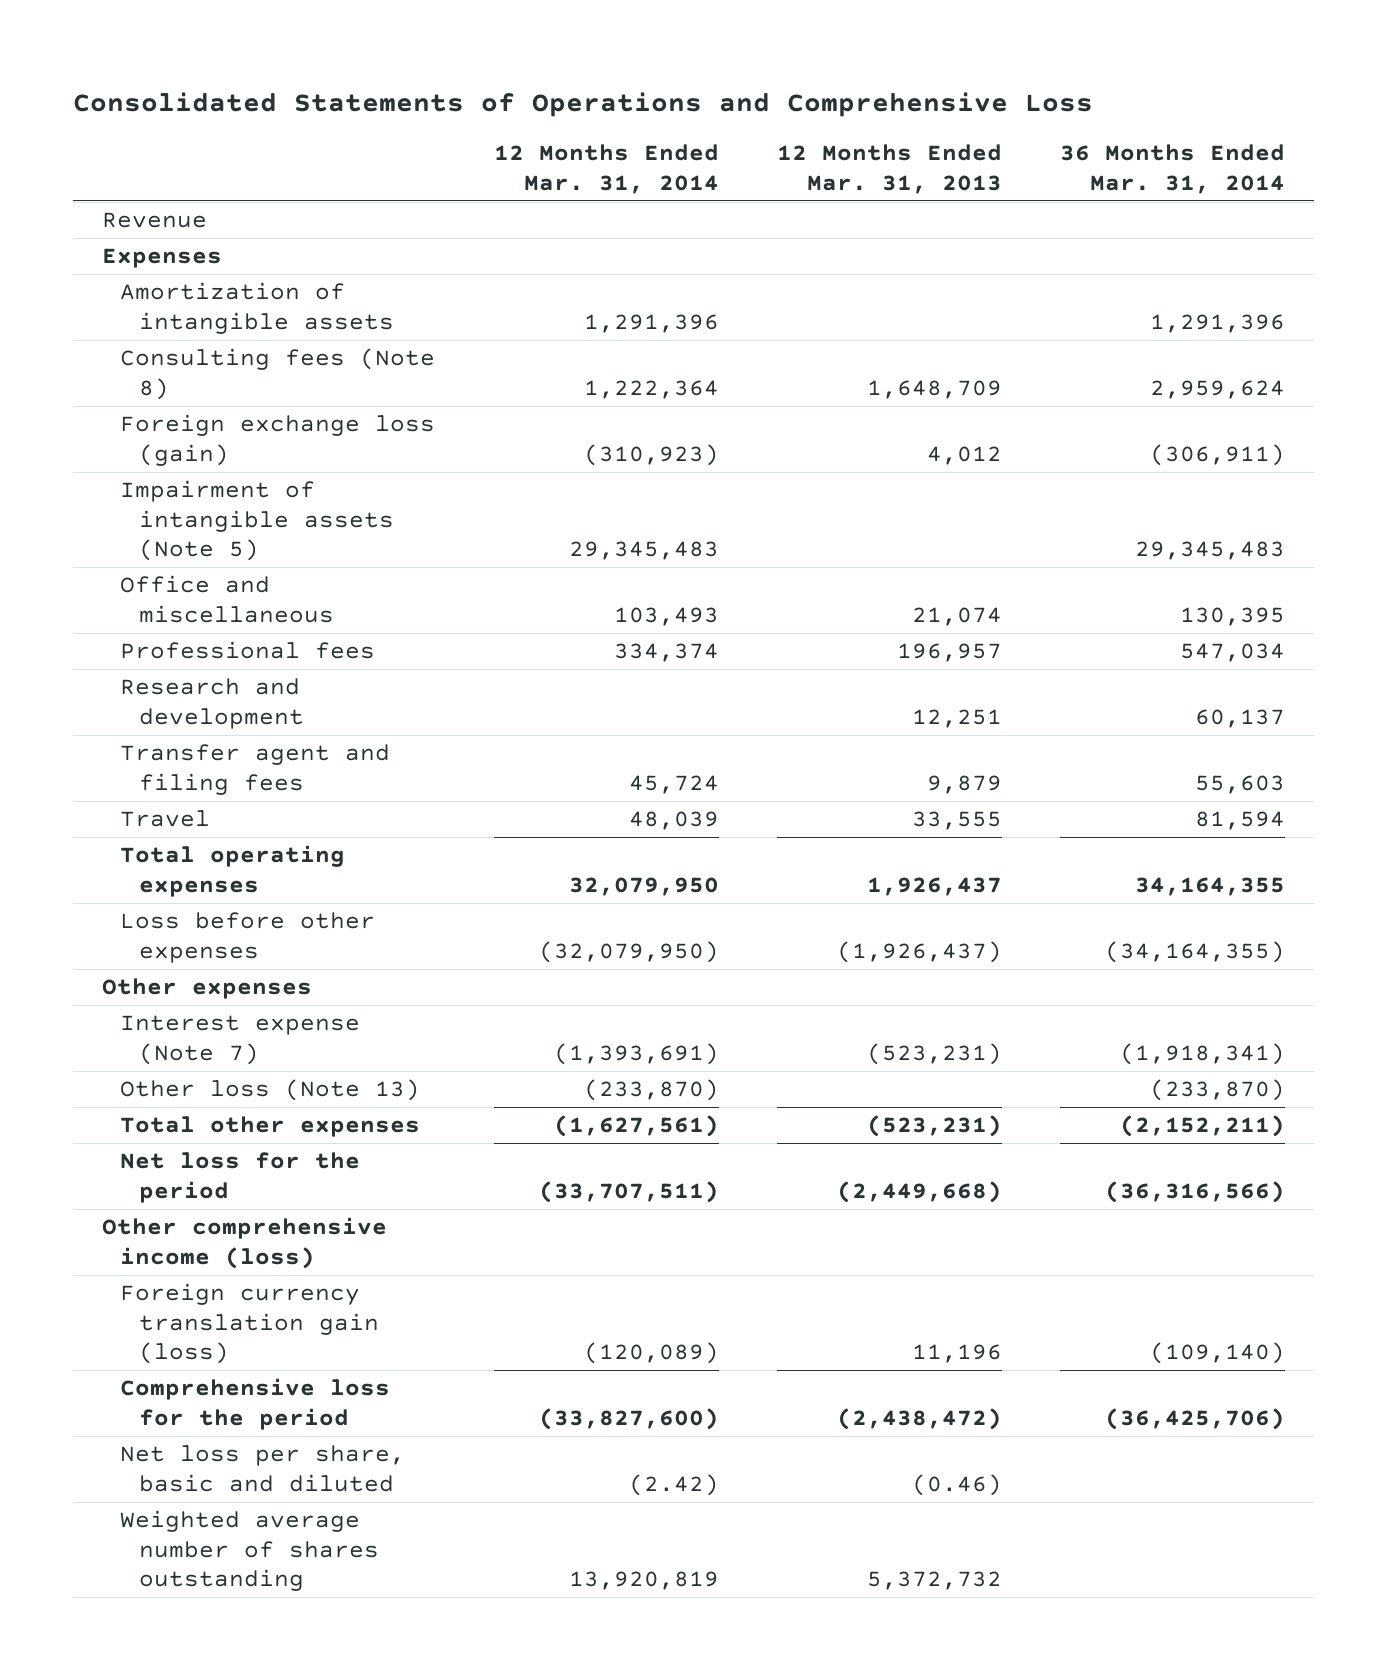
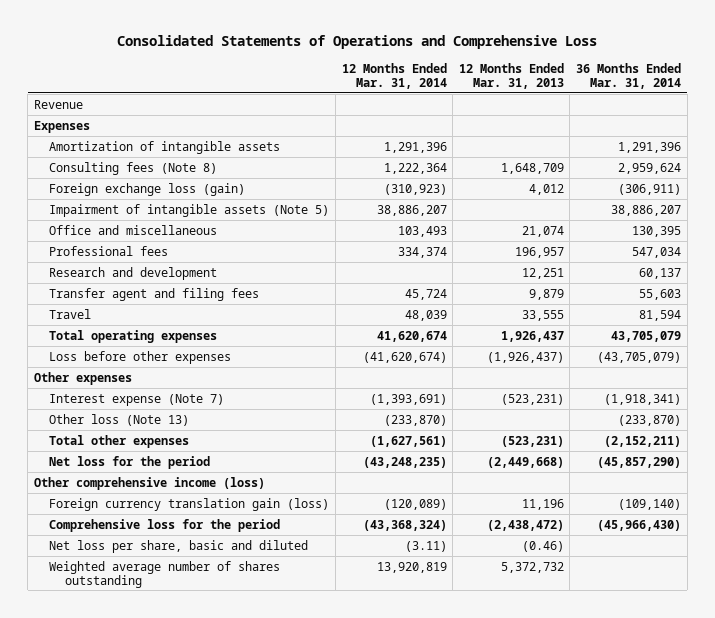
[568,541,719,561] 29,345,483 -> [376,204,447,216] 38,886,207
[1135,541,1286,561] 29,345,483 -> [610,204,681,216] 38,886,207
[568,876,719,896] 32,079,950 -> [376,330,447,342] 41,620,674
[1135,876,1286,896] 34,164,355 -> [610,330,681,342] 43,705,079
[538,940,719,963] (32,079,950) -> [362,351,447,363] (41,620,674)
[1105,940,1286,963] (34,164,355) -> [596,351,681,363] (43,705,079)
[538,1180,719,1203] (33,707,511) -> [362,456,447,468] (43,248,235)
[1105,1180,1286,1203] (36,316,566) -> [596,456,681,468] (45,857,290)
[538,1407,719,1430] (33,827,600) -> [362,519,447,531] (43,368,324)
[1105,1407,1286,1430] (36,425,706) -> [596,519,681,531] (45,966,430)
[628,1473,719,1496] (2.42) -> [404,540,447,552] (3.11)

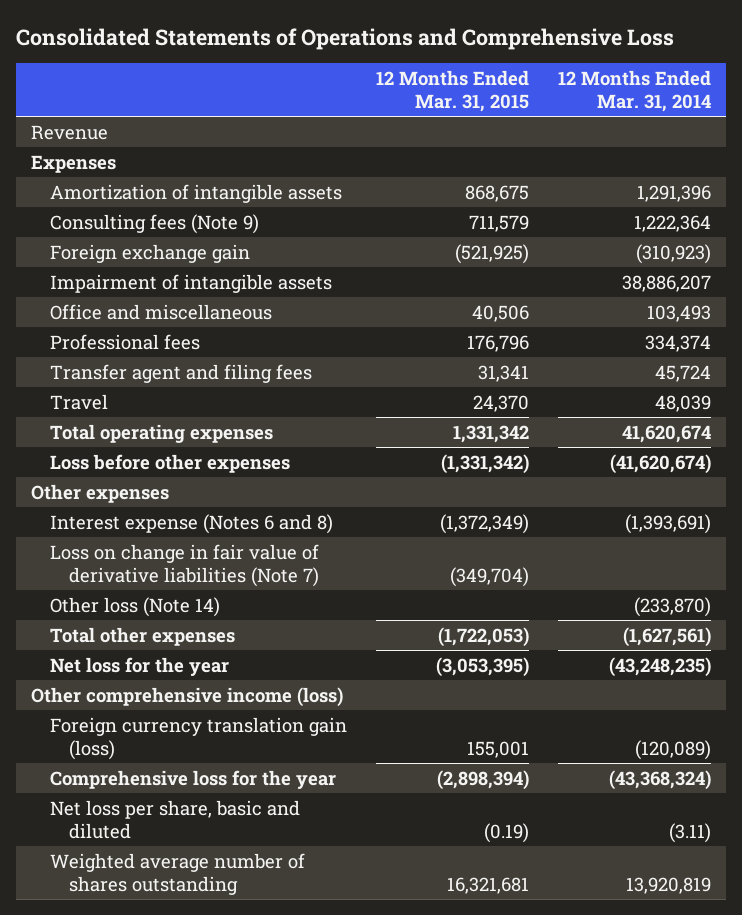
[458,62,564,89] 12 Months Ended Mar. 31, 2013 -> none
[575,62,681,89] 36 Months Ended Mar. 31, 2014 -> none
none -> [376,69,530,112] 12 Months Ended Mar. 31, 2015
[49,161,218,175] Consulting fees (Note 8) -> [49,213,259,234] Consulting fees (Note 9)
[49,182,246,196] Foreign exchange loss (gain) -> [49,243,250,263] Foreign exchange gain
[49,203,330,217] Impairment of intangible assets (Note 5) -> [49,273,332,293] Impairment of intangible assets
[49,266,218,280] Research and development -> none
[49,393,225,406] Interest expense (Note 7) -> [49,513,333,534] Interest expense (Notes 6 and 8)
none -> [49,543,320,587] Loss on change in fair value of derivative liabilities (Note 7)
[49,413,190,426] Other loss (Note 13) -> [49,596,220,617] Other loss (Note 14)
[49,455,211,469] Net loss for the period -> [49,656,229,676] Net loss for the year
[49,518,281,532] Comprehensive loss for the period -> [49,769,336,789] Comprehensive loss for the year

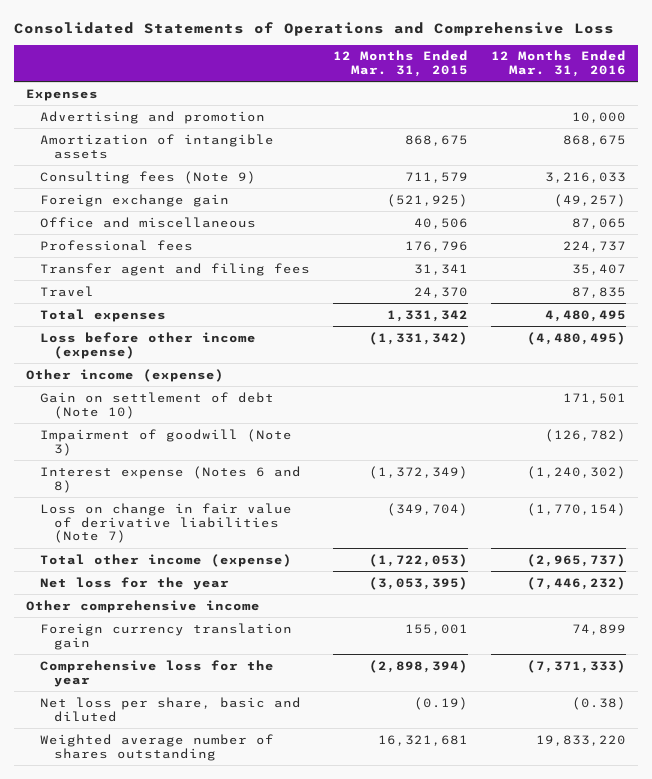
[558,69,712,112] 12 Months Ended Mar. 31, 2014 -> none
none -> [491,50,627,78] 12 Months Ended Mar. 31, 2016
[30,124,108,140] Revenue -> none
none -> [40,110,266,124] Advertising and promotion
[49,273,332,293] Impairment of intangible assets -> none
[49,423,273,443] Total operating expenses -> [40,308,167,322] Total expenses
[49,453,290,473] Loss before other expenses -> [40,331,257,359] Loss before other income (expense)
[30,483,169,503] Other expenses -> [25,368,224,382] Other income (expense)
none -> [40,391,275,419] Gain on settlement of debt (Note 10)
none -> [40,428,293,456] Impairment of goodwill (Note 3)
[49,596,220,617] Other loss (Note 14) -> none
[49,626,235,646] Total other expenses -> [40,553,293,567] Total other income (expense)
[30,686,343,707] Other comprehensive income (loss) -> [25,599,260,613] Other comprehensive income
[49,716,347,760] Foreign currency translation gain (loss) -> [40,622,293,650] Foreign currency translation gain

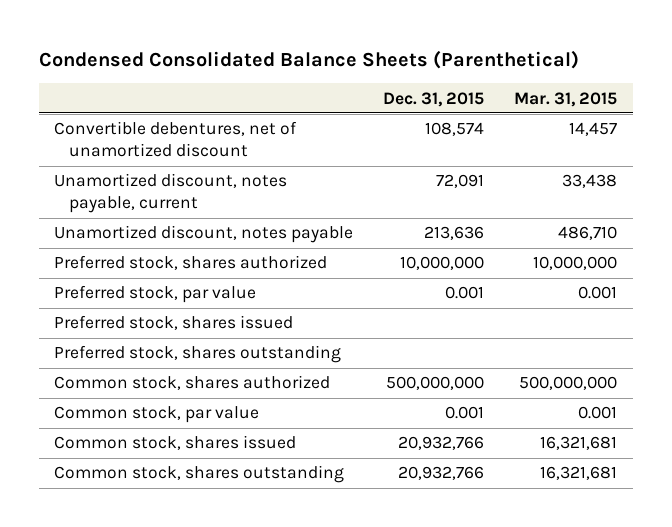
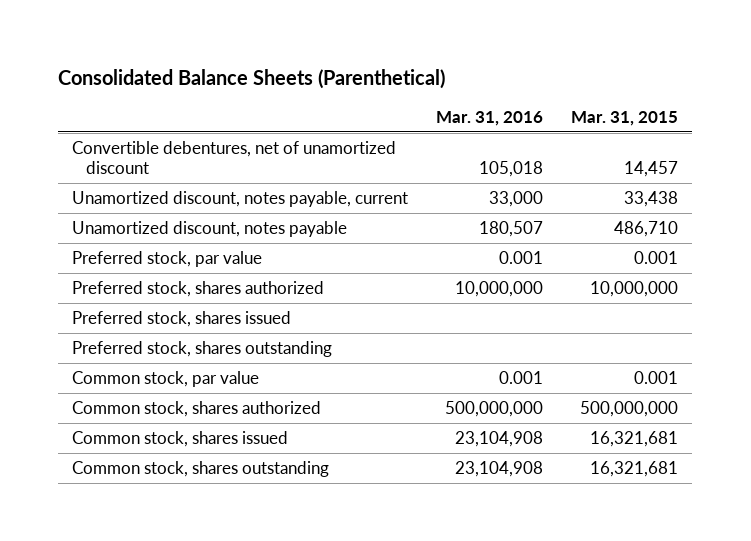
[39,49,580,69] Condensed Consolidated Balance Sheets (Parenthetical) -> [58,69,446,90] Consolidated Balance Sheets (Parenthetical)
[383,91,485,107] Dec. 31, 2015 -> none
none -> [436,111,544,127] Mar. 31, 2016
[54,255,328,271] Preferred stock, shares authorized -> [72,280,325,297] Preferred stock, shares authorized
[54,375,331,391] Common stock, shares authorized -> [72,400,322,417] Common stock, shares authorized

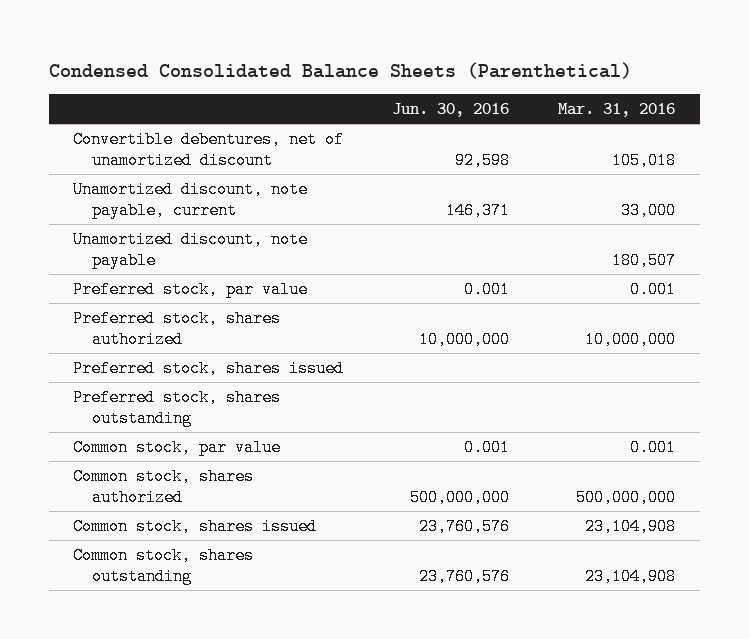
[58,69,446,90] Consolidated Balance Sheets (Parenthetical) -> [49,61,633,79] Condensed Consolidated Balance Sheets (Parenthetical)
[571,111,679,127] Mar. 31, 2015 -> none
none -> [392,103,510,118] Jun. 30, 2016
[72,190,409,207] Unamortized discount, notes payable, current -> [73,180,309,219] Unamortized discount, note payable, current
[72,220,348,237] Unamortized discount, notes payable -> [73,230,309,269] Unamortized discount, note payable

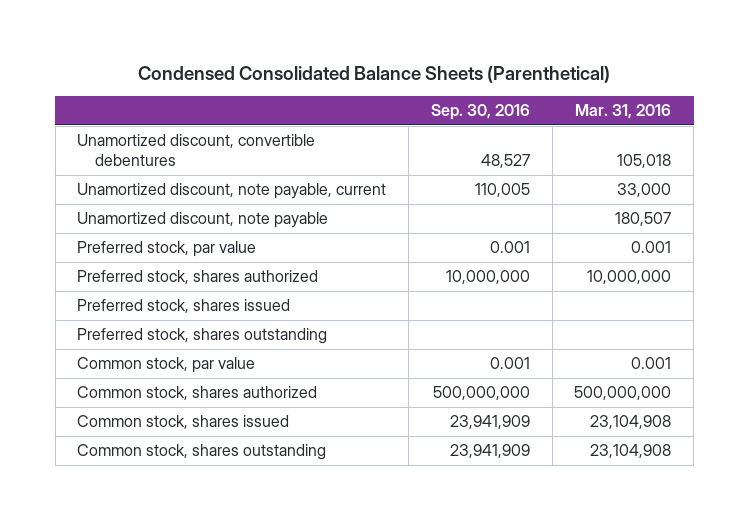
[392,103,510,118] Jun. 30, 2016 -> none
none -> [430,103,530,120] Sep. 30, 2016
[73,130,345,169] Convertible debentures, net of unamortized discount -> [77,134,316,167] Unamortized discount, convertible debentures

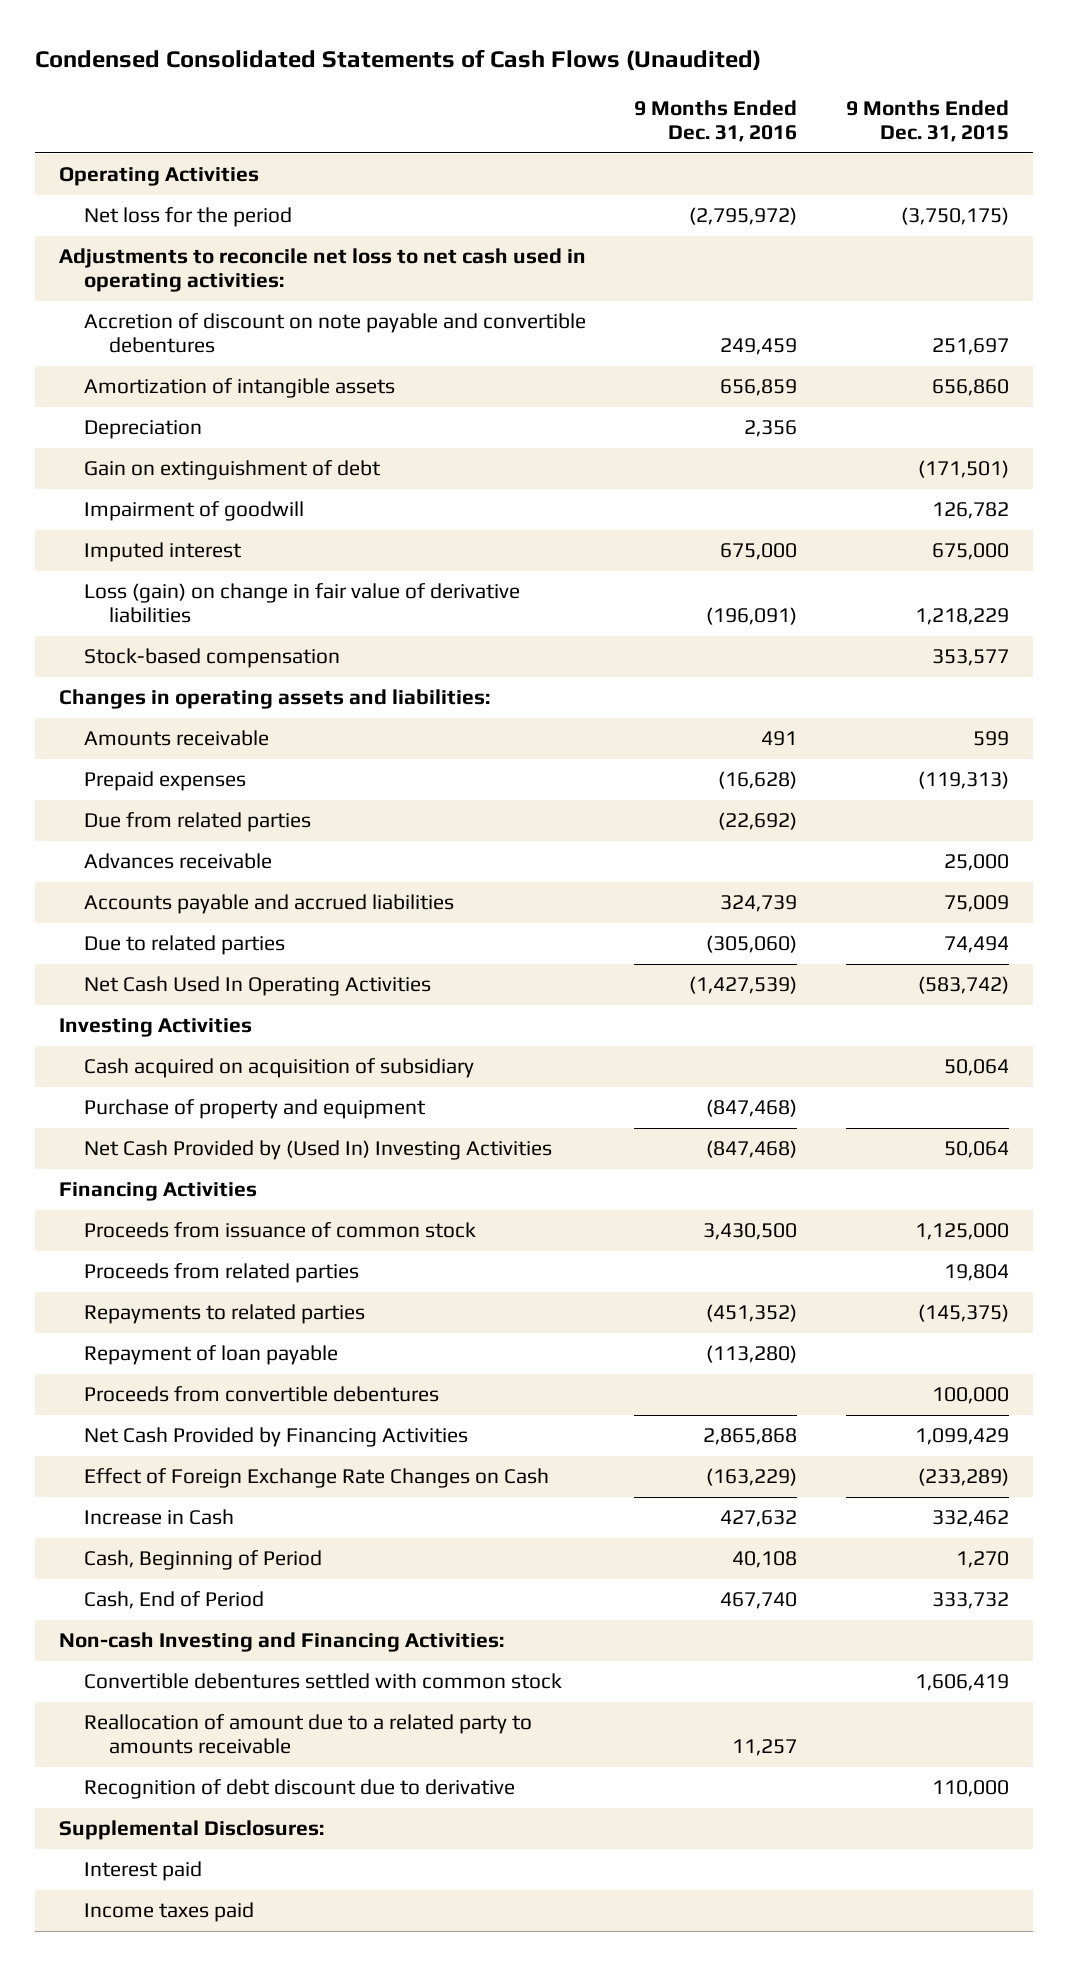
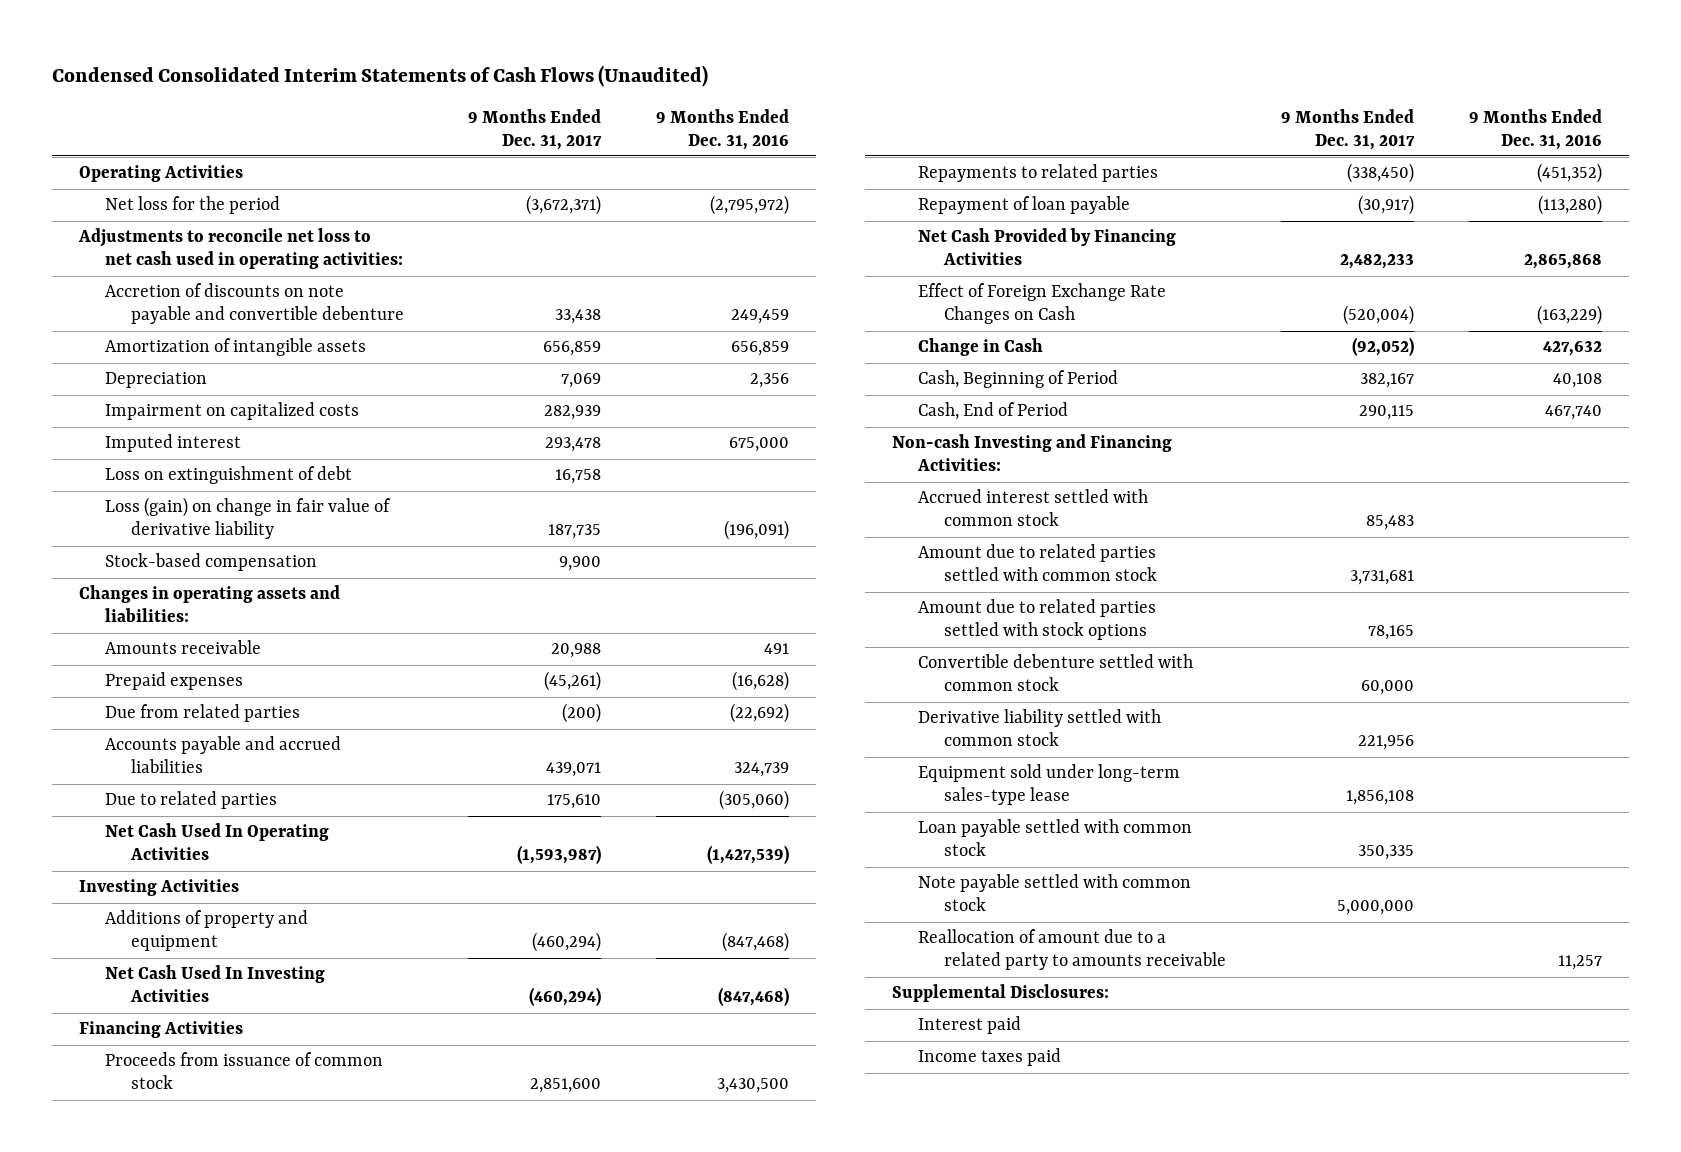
[34,49,761,72] Condensed Consolidated Statements of Cash Flows (Unaudited) -> [51,64,708,87] Condensed Consolidated Interim Statements of Cash Flows (Unaudited)
[845,99,1009,143] 9 Months Ended Dec. 31, 2015 -> none
none -> [468,108,603,150] 9 Months Ended Dec. 31, 2017
[83,313,586,354] Accretion of discount on note payable and convertible debentures -> [105,283,405,325] Accretion of discounts on note payable and convertible debenture
[83,460,381,481] Gain on extinguishment of debt -> none
[83,501,304,522] Impairment of goodwill -> none
none -> [105,402,360,421] Impairment on capitalized costs
none -> [105,466,353,485] Loss on extinguishment of debt
[83,583,520,624] Loss (gain) on change in fair value of derivative liabilities -> [105,497,392,540] Loss (gain) on change in fair value of derivative liability
[83,853,272,870] Advances receivable -> none
[83,1058,474,1079] Cash acquired on acquisition of subsidiary -> none
[83,1099,426,1120] Purchase of property and equipment -> [105,910,309,952] Additions of property and equipment
[83,1140,552,1161] Net Cash Provided by (Used In) Investing Activities -> [105,965,326,1003] Net Cash Used In Investing Activities
[83,1263,359,1284] Proceeds from related parties -> none
[83,1386,439,1403] Proceeds from convertible debentures -> none
[83,1509,234,1526] Increase in Cash -> [918,338,1044,357] Change in Cash
none -> [918,489,1149,527] Accrued interest settled with common stock
none -> [918,544,1158,582] Amount due to related parties settled with common stock
none -> [918,599,1157,641] Amount due to related parties settled with stock options
[83,1673,562,1690] Convertible debentures settled with common stock -> [918,654,1194,692] Convertible debenture settled with common stock
none -> [918,709,1162,747] Derivative liability settled with common stock
none -> [918,764,1181,806] Equipment sold under long-term sales-type lease
none -> [918,819,1193,857] Loan payable settled with common stock
none -> [918,874,1192,912] Note payable settled with common stock
[83,1779,515,1800] Recognition of debt discount due to derivative -> none

